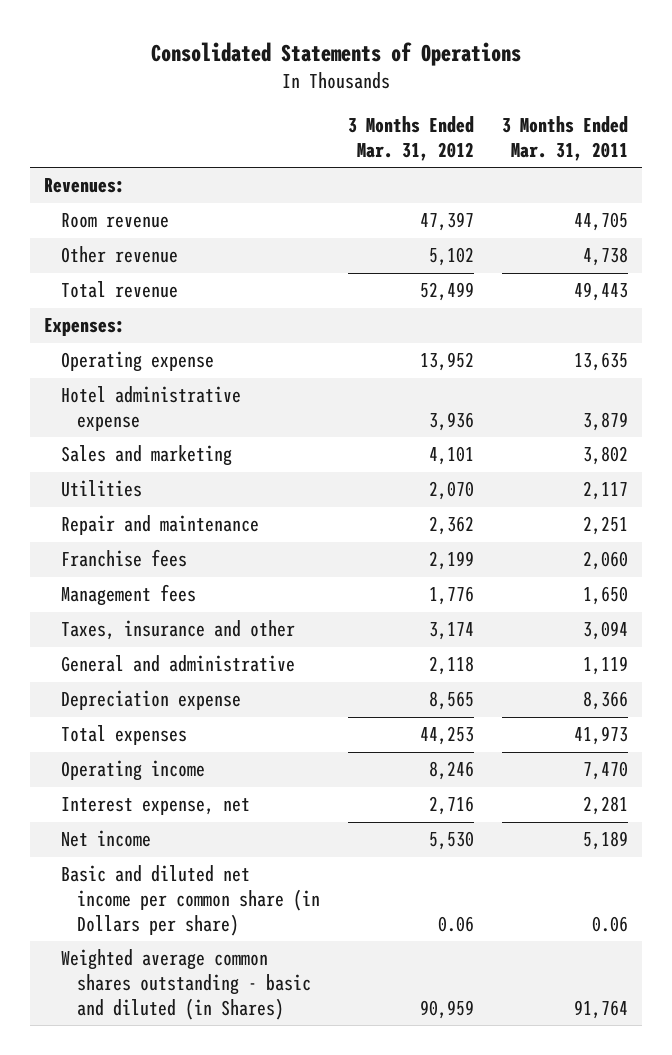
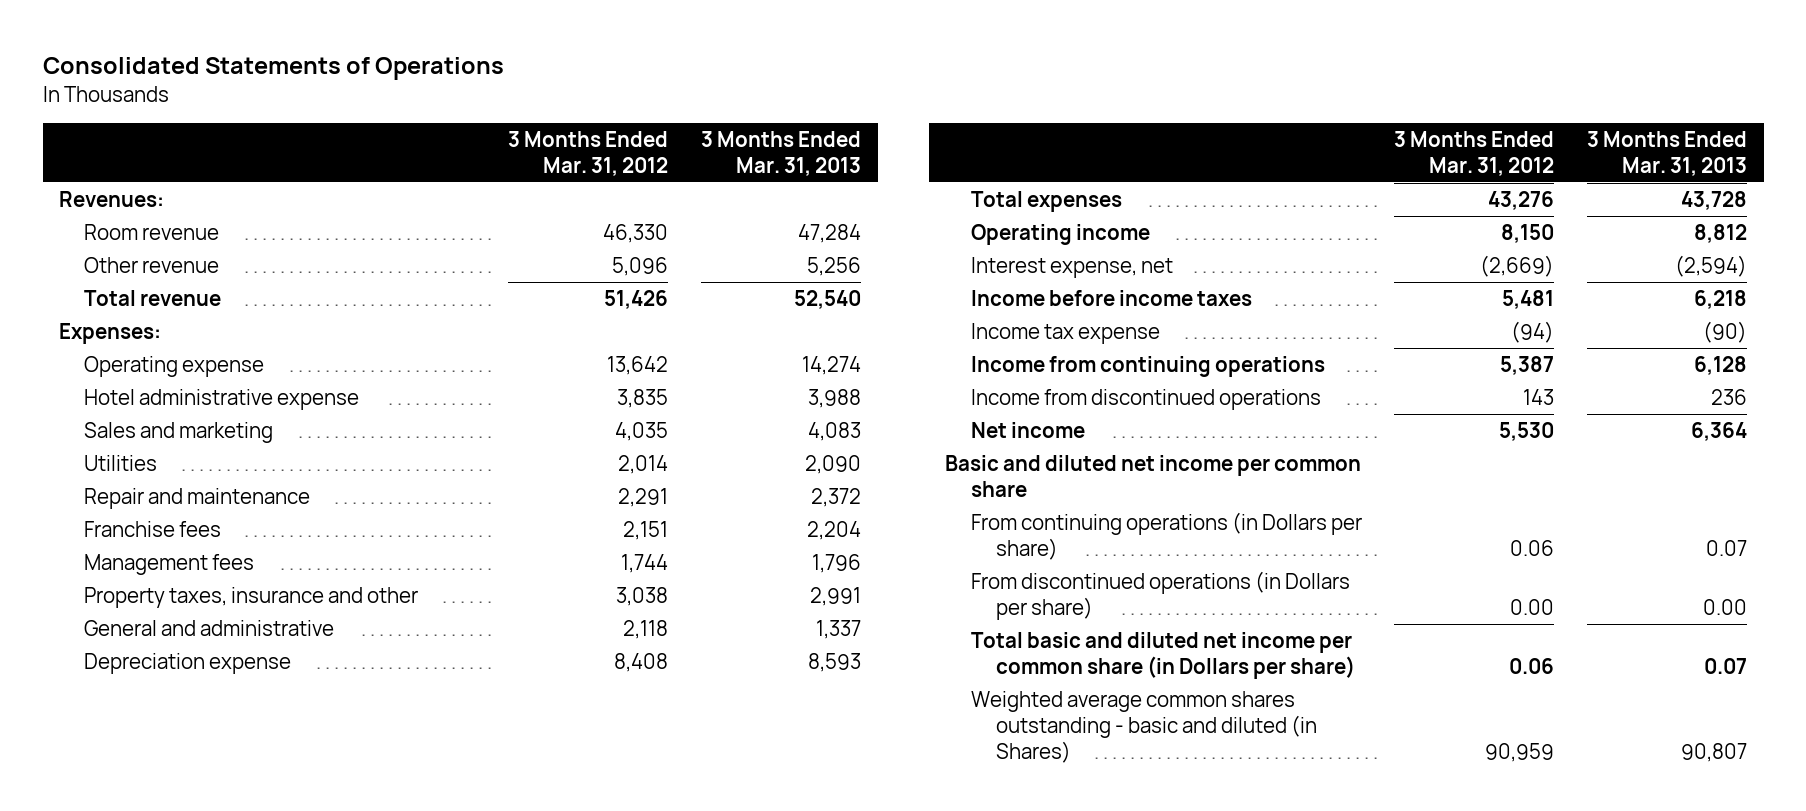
[501,116,628,162] 3 Months Ended Mar. 31, 2011 -> none
none -> [701,130,862,176] 3 Months Ended Mar. 31, 2013
[419,212,474,232] 47,397 -> [603,224,669,244] 46,330
[428,247,474,267] 5,102 -> [612,257,669,277] 5,096
[419,282,474,302] 52,499 -> [604,290,669,310] 51,426
[419,352,474,372] 13,952 -> [607,356,669,376] 13,642
[428,412,474,432] 3,936 -> [617,389,669,409] 3,835
[428,446,474,466] 4,101 -> [615,422,669,442] 4,035
[428,481,474,501] 2,070 -> [618,455,669,475] 2,014
[428,516,474,536] 2,362 -> [618,488,669,508] 2,291
[428,551,474,571] 2,199 -> [623,521,669,541] 2,151
[428,586,474,606] 1,776 -> [621,554,669,574] 1,744
[60,620,295,641] Taxes, insurance and other -> [84,587,419,609] Property taxes, insurance and other
[428,622,474,641] 3,174 -> [616,587,669,607] 3,038
[428,691,474,711] 8,565 -> [614,653,669,673] 8,408
[419,726,474,746] 44,253 -> [1488,191,1555,211] 43,276
[428,761,474,781] 8,246 -> [1501,224,1555,244] 8,150
[428,796,474,816] 2,716 -> [1480,255,1555,278] (2,669)
none -> [970,290,1252,307] Income before income taxes
none -> [970,323,1160,345] Income tax expense
none -> [970,356,1325,378] Income from continuing operations
none -> [970,389,1321,411] Income from discontinued operations
none -> [945,455,1362,498] Basic and diluted net income per common share
none -> [970,512,1362,561] From continuing operations (in Dollars per share)
none -> [970,571,1350,621] From discontinued operations (in Dollars per share)
[60,865,321,936] Basic and diluted net income per common share (in Dollars per share) -> [970,632,1355,680] Total basic and diluted net income per common share (in Dollars per share)

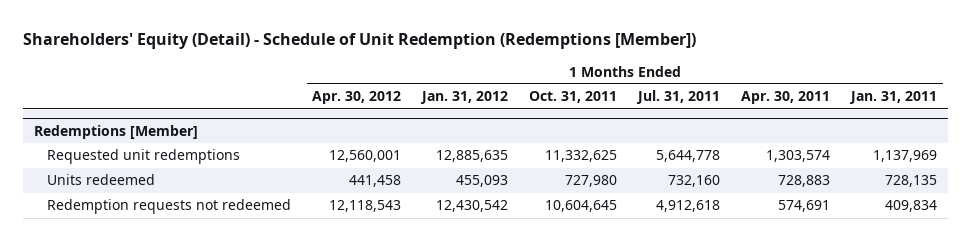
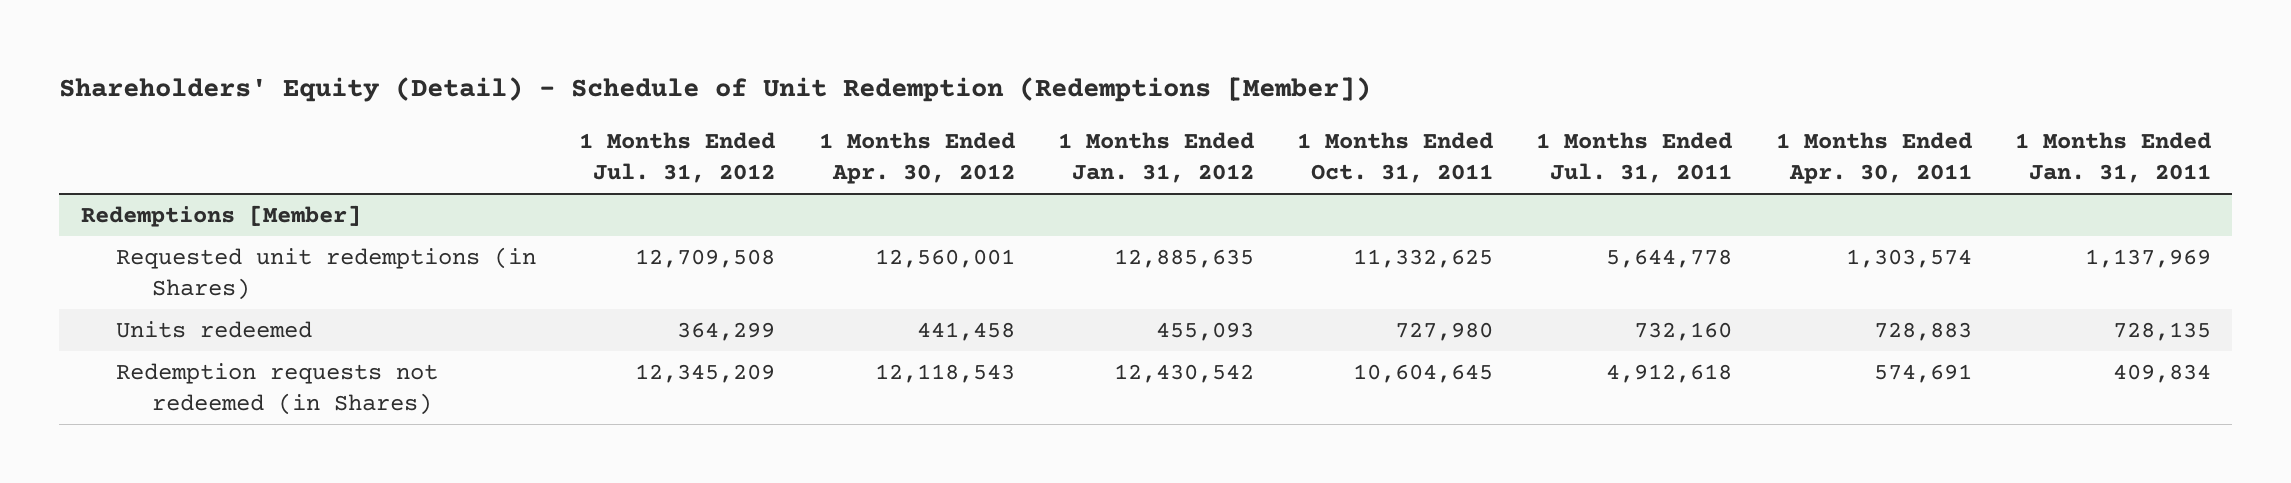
none -> [579,132,776,184] 1 Months Ended Jul. 31, 2012
[46,149,240,165] Requested unit redemptions -> [116,247,537,301] Requested unit redemptions (in Shares)
[46,199,291,215] Redemption requests not redeemed -> [116,363,439,416] Redemption requests not redeemed (in Shares)

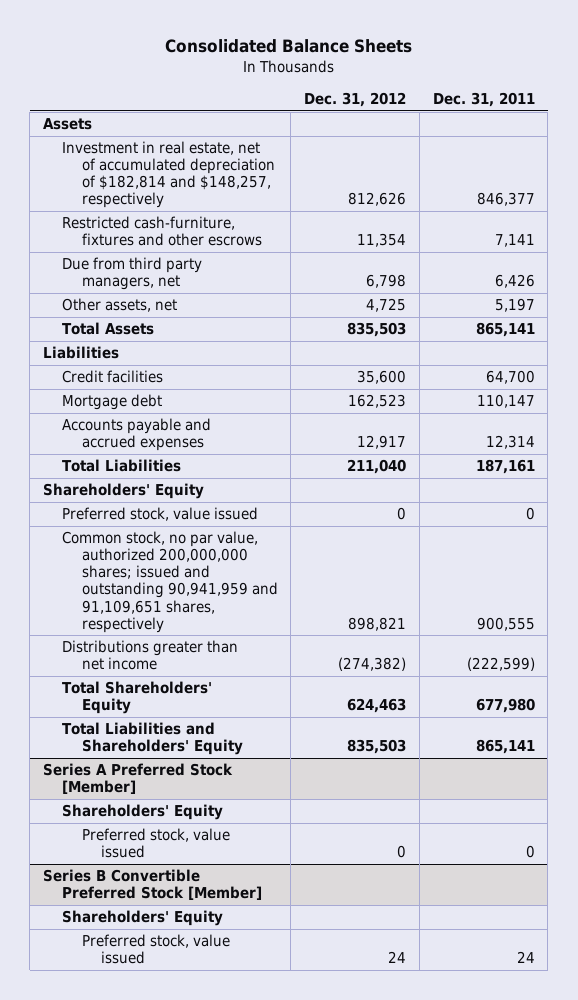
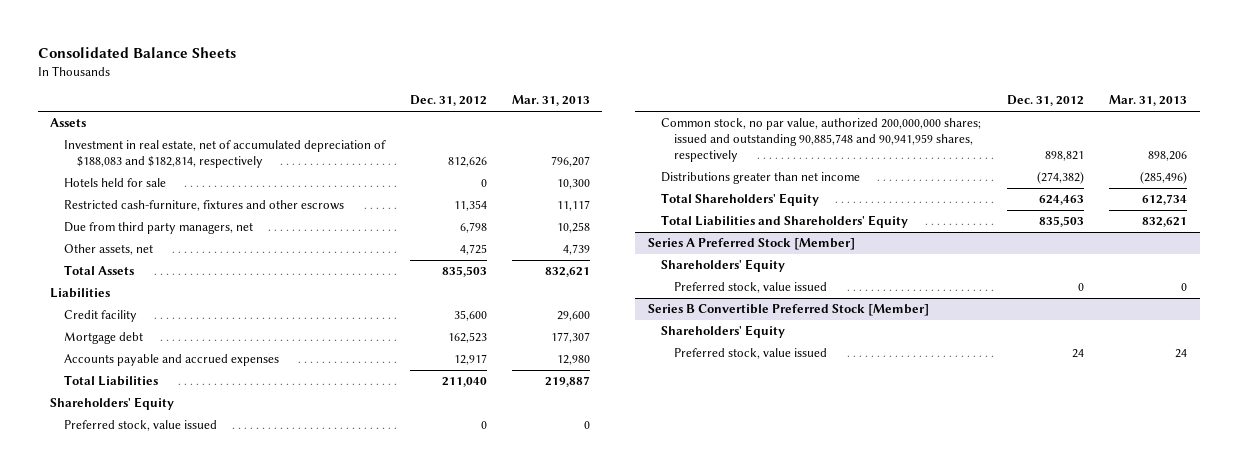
[432,92,535,108] Dec. 31, 2011 -> none
none -> [511,95,590,107] Mar. 31, 2013
[62,141,275,209] Investment in real estate, net of accumulated depreciation of $182,814 and $148,257, respectively -> [63,140,386,169] Investment in real estate, net of accumulated depreciation of $188,083 and $182,814, respectively
none -> [63,178,166,188] Hotels held for sale
[62,370,164,384] Credit facilities -> [63,310,137,323] Credit facility
[62,531,278,633] Common stock, no par value, authorized 200,000,000 shares; issued and outstanding 90,941,959 and 91,109,651 shares, respectively -> [660,118,981,163] Common stock, no par value, authorized 200,000,000 shares; issued and outstanding 90,885,748 and 90,941,959 shares, respectively

